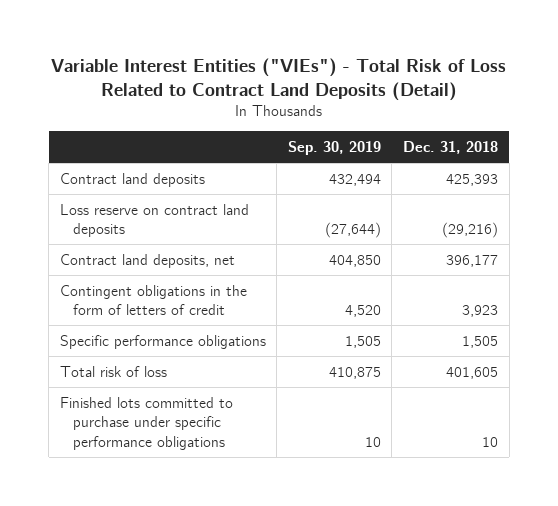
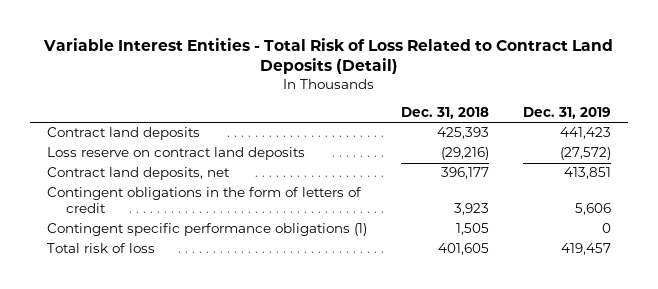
[50,58,506,101] Variable Interest Entities ("VIEs") - Total Risk of Loss Related to Contract Land Deposits (Detail) -> [43,37,614,75] Variable Interest Entities - Total Risk of Loss Related to Contract Land Deposits (Detail)
[287,140,381,155] Sep. 30, 2019 -> none
none -> [523,107,612,120] Dec. 31, 2019
[59,334,266,349] Specific performance obligations -> [46,223,367,237] Contingent specific performance obligations (1)
[59,396,233,450] Finished lots committed to purchase under specific performance obligations -> none

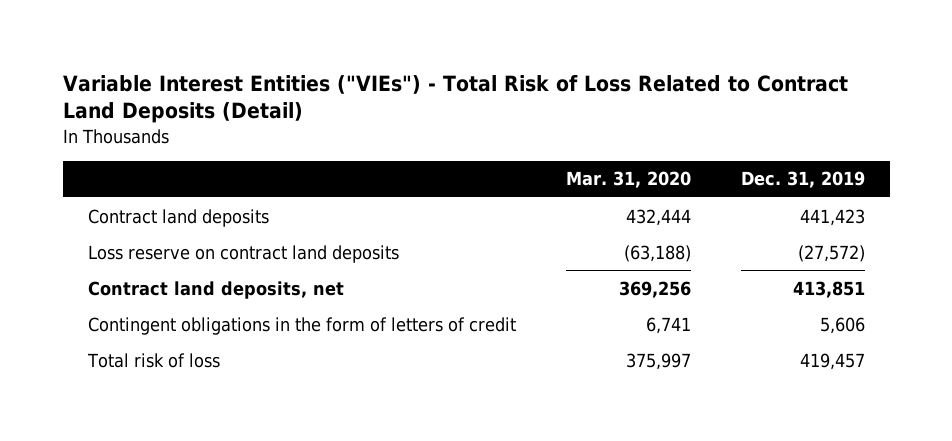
[43,37,614,75] Variable Interest Entities - Total Risk of Loss Related to Contract Land Deposits (Detail) -> [62,74,848,124] Variable Interest Entities ("VIEs") - Total Risk of Loss Related to Contract Land Deposits (Detail)
[401,107,490,120] Dec. 31, 2018 -> none
none -> [565,171,691,189] Mar. 31, 2020
[46,223,367,237] Contingent specific performance obligations (1) -> none

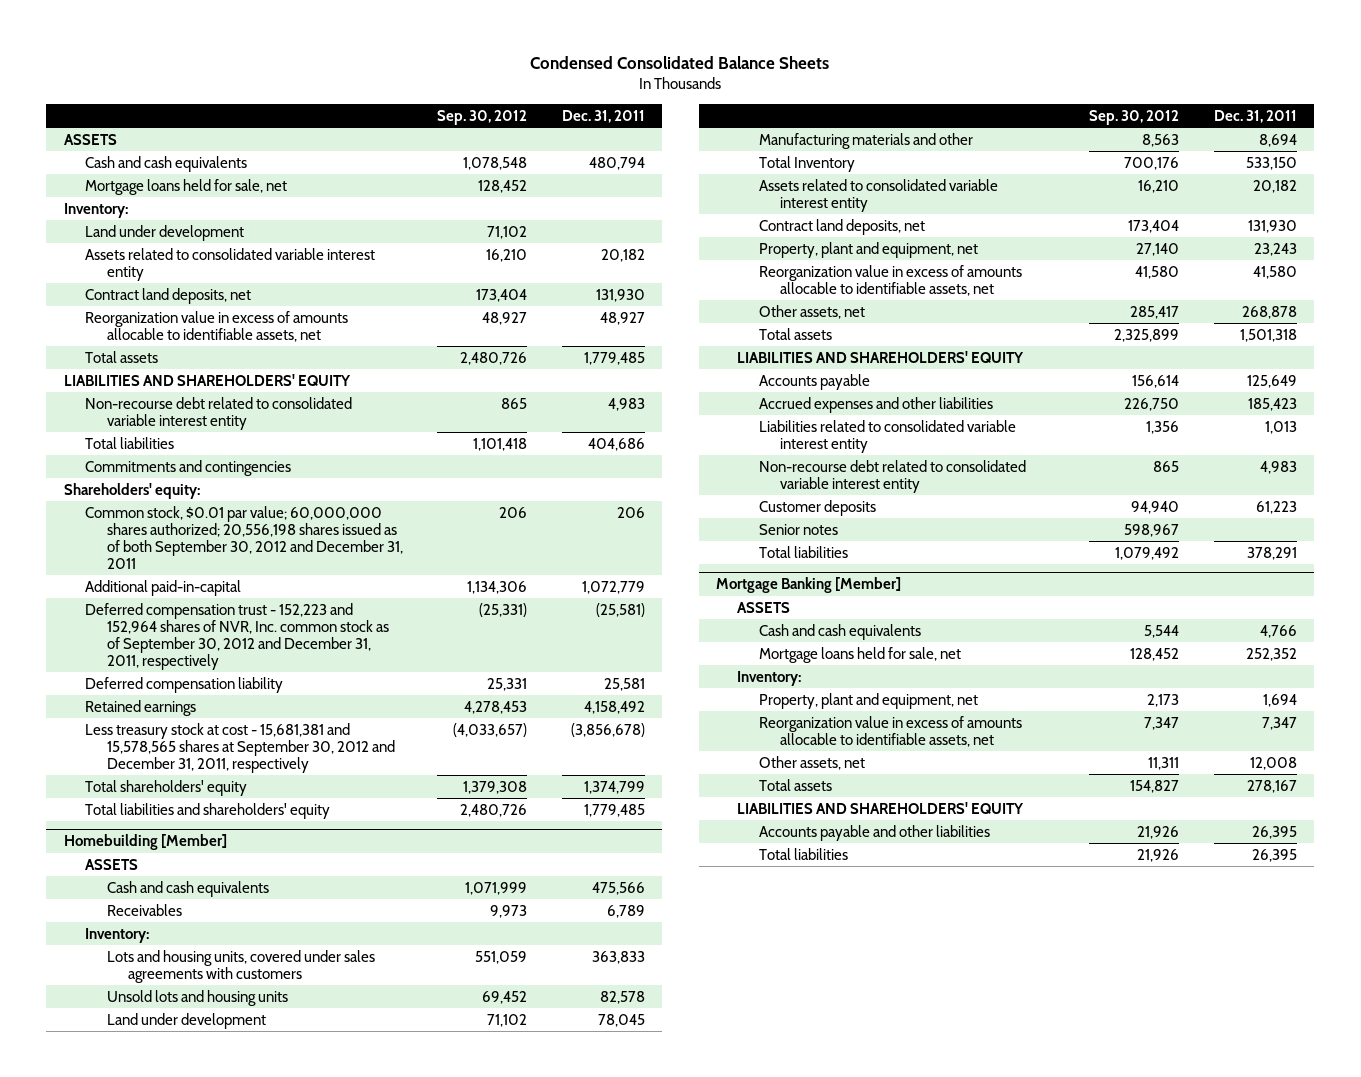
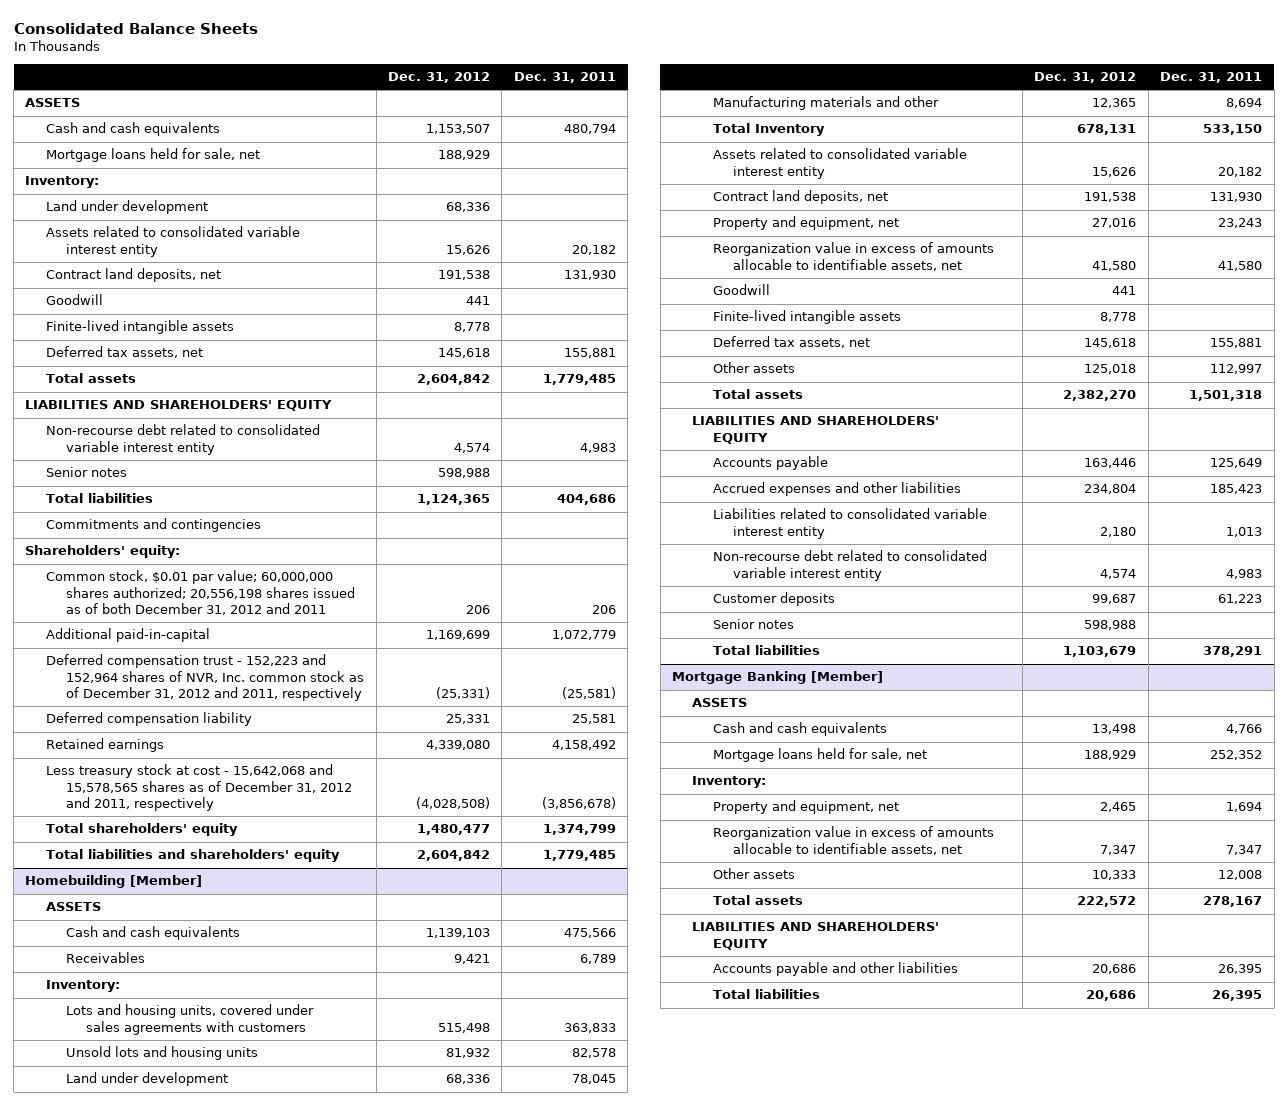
[530,56,830,70] Condensed Consolidated Balance Sheets -> [13,22,258,34] Consolidated Balance Sheets
[437,109,528,125] Sep. 30, 2012 -> none
none -> [387,72,490,84] Dec. 31, 2012
[85,310,349,342] Reorganization value in excess of amounts allocable to identifiable assets, net -> none
none -> [45,294,103,306] Goodwill
none -> [45,320,234,335] Finite-lived intangible assets
none -> [45,346,203,359] Deferred tax assets, net
none -> [45,467,127,478] Senior notes
[85,505,403,569] Common stock, $0.01 par value; 60,000,000 shares authorized; 20,556,198 shares issued as of both September 30, 2012 and December 31, 2011 -> [45,570,356,615] Common stock, $0.01 par value; 60,000,000 shares authorized; 20,556,198 shares issued as of both December 31, 2012 and 2011
[85,602,389,670] Deferred compensation trust - 152,223 and 152,964 shares of NVR, Inc. common stock as of September 30, 2012 and December 31, 2011, respectively -> [45,654,365,701] Deferred compensation trust - 152,223 and 152,964 shares of NVR, Inc. common stock as of December 31, 2012 and 2011, respectively
[85,722,395,773] Less treasury stock at cost - 15,681,381 and 15,578,565 shares at September 30, 2012 and December 31, 2011, respectively -> [45,764,353,811] Less treasury stock at cost - 15,642,068 and 15,578,565 shares as of December 31, 2012 and 2011, respectively
[758,241,978,258] Property, plant and equipment, net -> [712,216,899,231] Property and equipment, net
none -> [712,284,770,296] Goodwill
none -> [712,310,901,325] Finite-lived intangible assets
none -> [712,336,870,349] Deferred tax assets, net
[758,304,865,319] Other assets, net -> [712,362,795,374] Other assets
[1241,305,1297,319] 268,878 -> [1210,364,1263,375] 112,997
[758,692,978,709] Property, plant and equipment, net -> [712,800,899,815] Property and equipment, net
[758,755,865,770] Other assets, net -> [712,868,795,880] Other assets

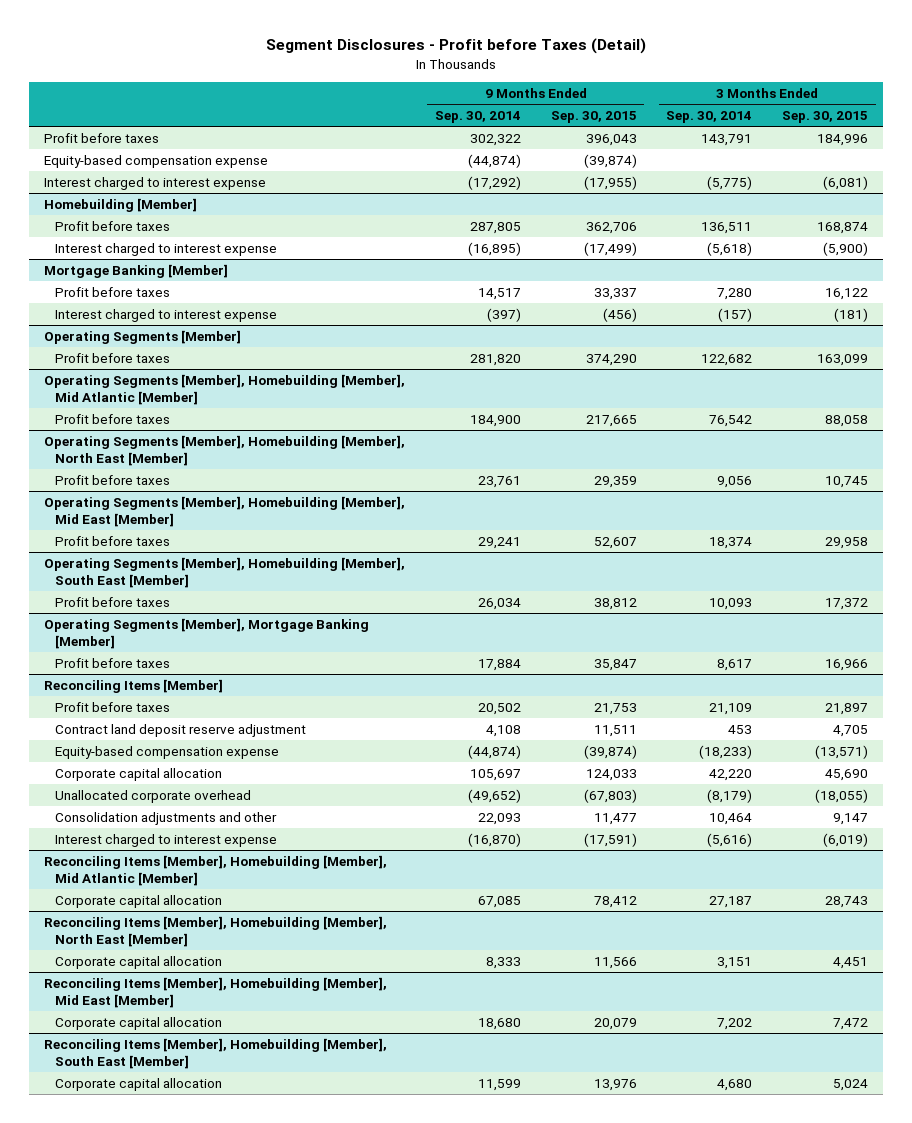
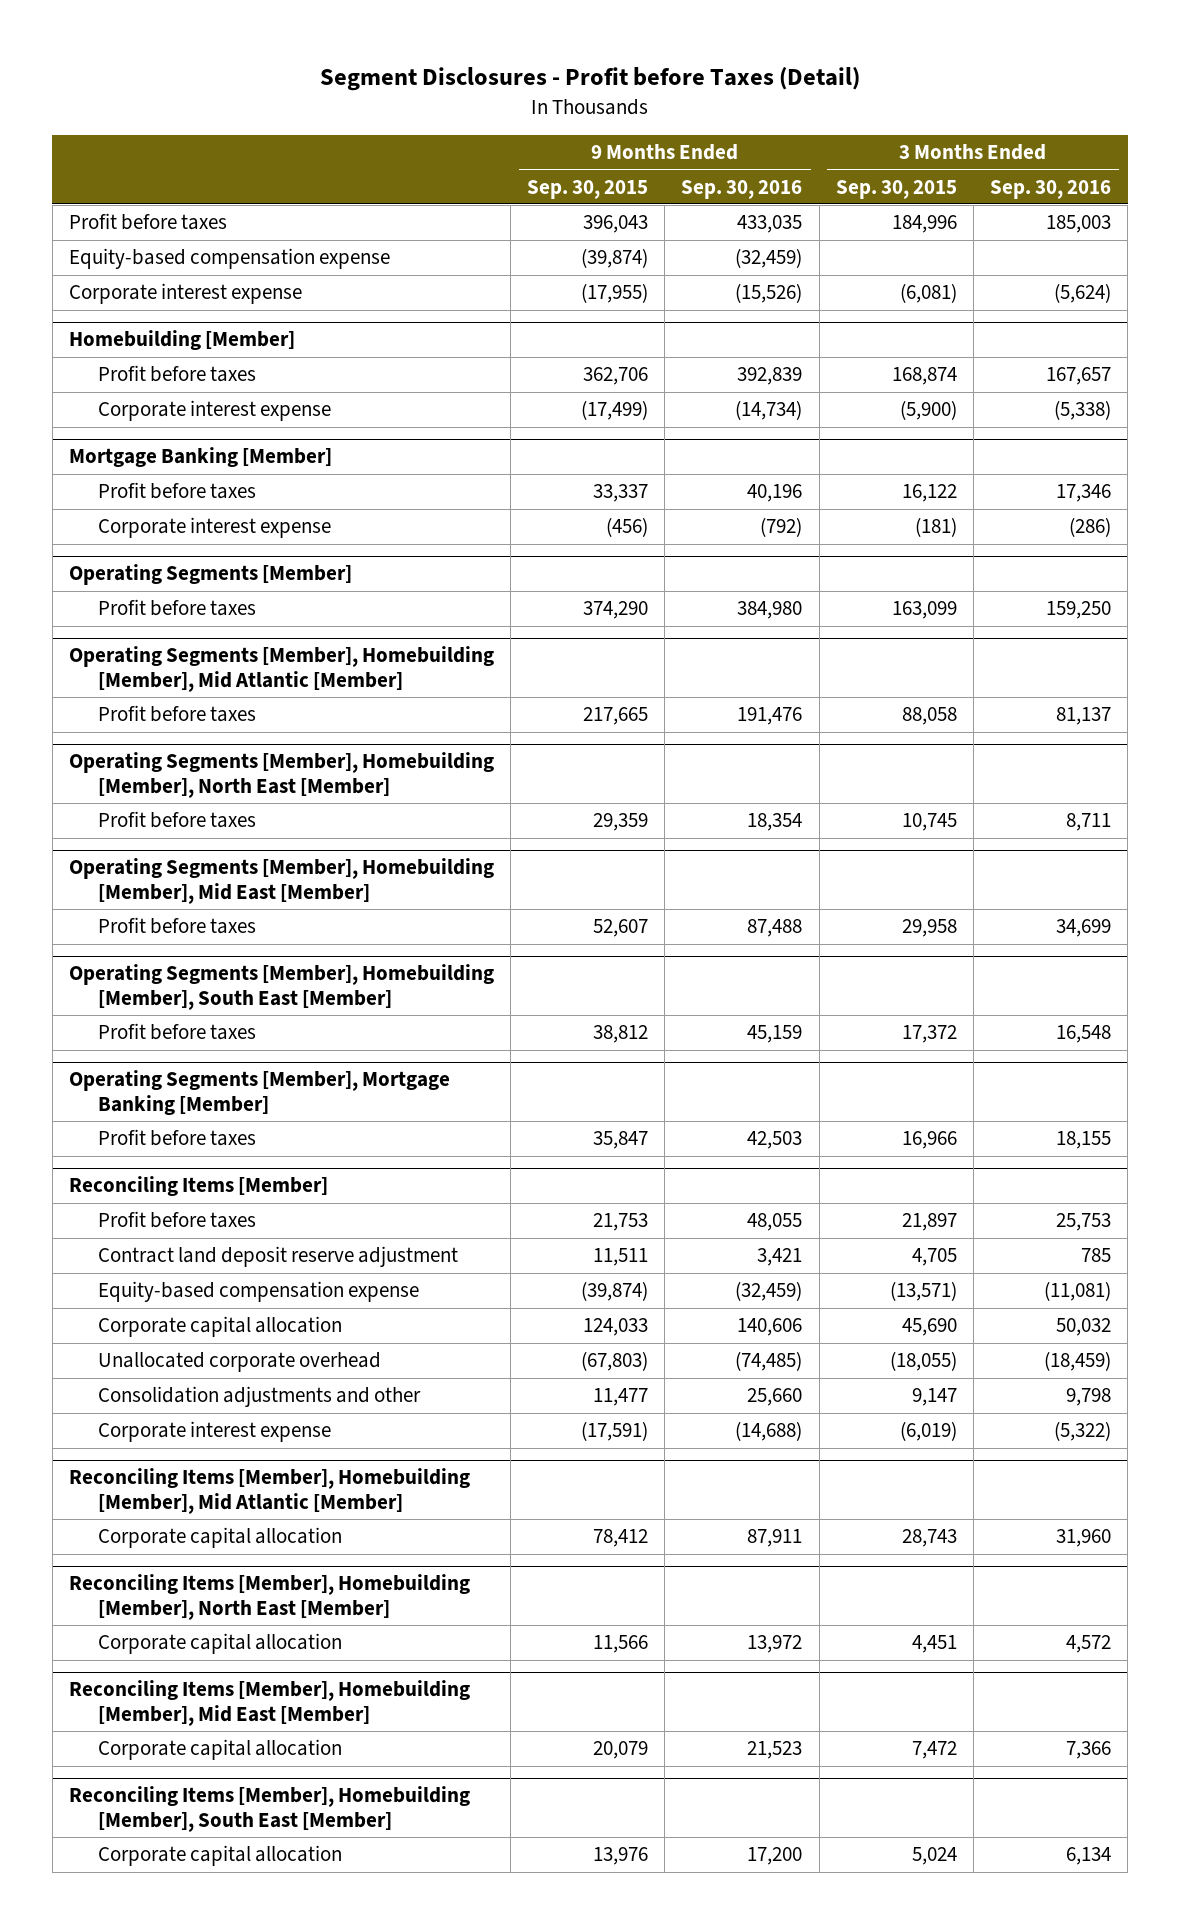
[434,111,521,124] Sep. 30, 2014 -> none
[666,111,753,124] Sep. 30, 2014 -> none
none -> [681,179,803,199] Sep. 30, 2016
none -> [990,179,1112,199] Sep. 30, 2016
[44,176,267,190] Interest charged to interest expense -> [68,283,302,305] Corporate interest expense
[54,242,277,256] Interest charged to interest expense -> [98,400,332,422] Corporate interest expense
[54,308,277,322] Interest charged to interest expense -> [98,517,332,539] Corporate interest expense
[54,833,277,847] Interest charged to interest expense -> [98,1421,332,1443] Corporate interest expense

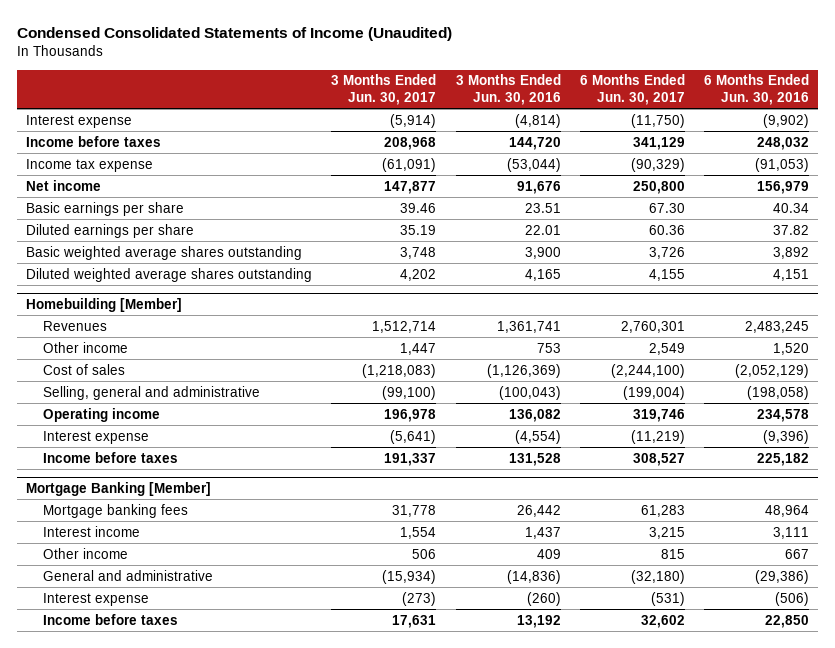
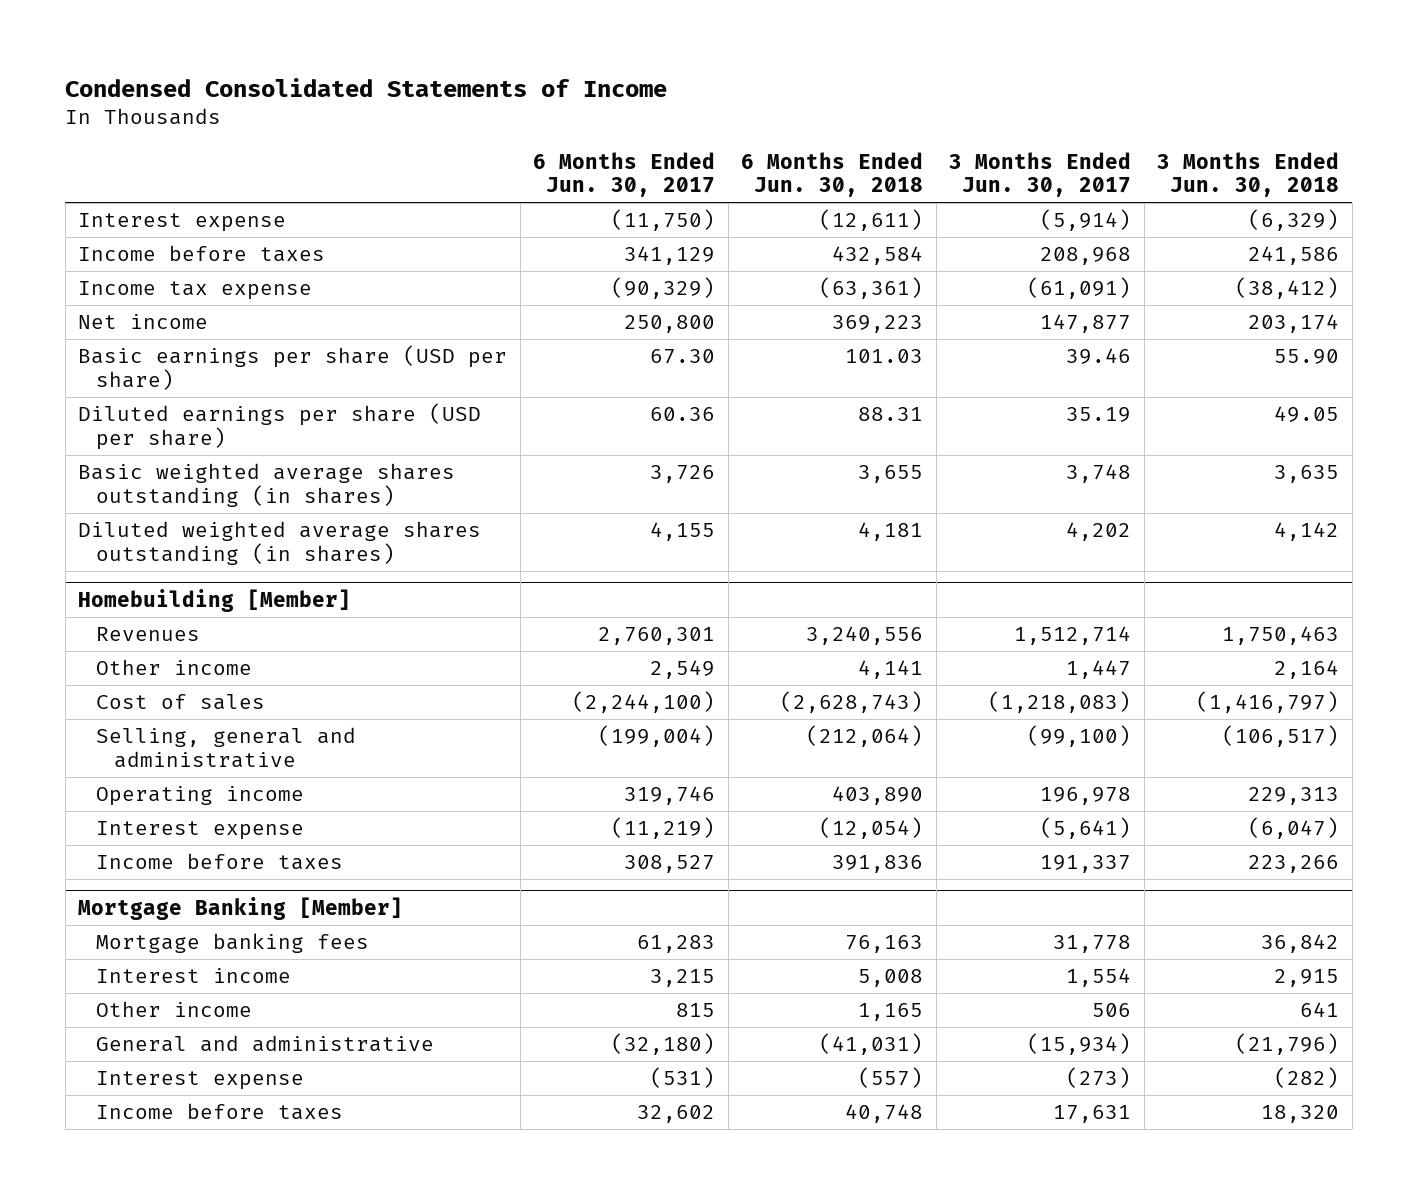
[16,26,452,41] Condensed Consolidated Statements of Income (Unaudited) -> [65,77,668,97] Condensed Consolidated Statements of Income
[455,74,561,105] 3 Months Ended Jun. 30, 2016 -> none
[703,74,809,105] 6 Months Ended Jun. 30, 2016 -> none
none -> [741,151,924,198] 6 Months Ended Jun. 30, 2018
none -> [1157,151,1340,198] 3 Months Ended Jun. 30, 2018
[26,201,185,216] Basic earnings per share -> [78,345,508,390] Basic earnings per share (USD per share)
[26,223,195,238] Diluted earnings per share -> [78,403,482,450] Diluted earnings per share (USD per share)
[26,245,303,260] Basic weighted average shares outstanding -> [78,463,456,507] Basic weighted average shares outstanding (in shares)
[26,267,313,282] Diluted weighted average shares outstanding -> [78,521,482,565] Diluted weighted average shares outstanding (in shares)

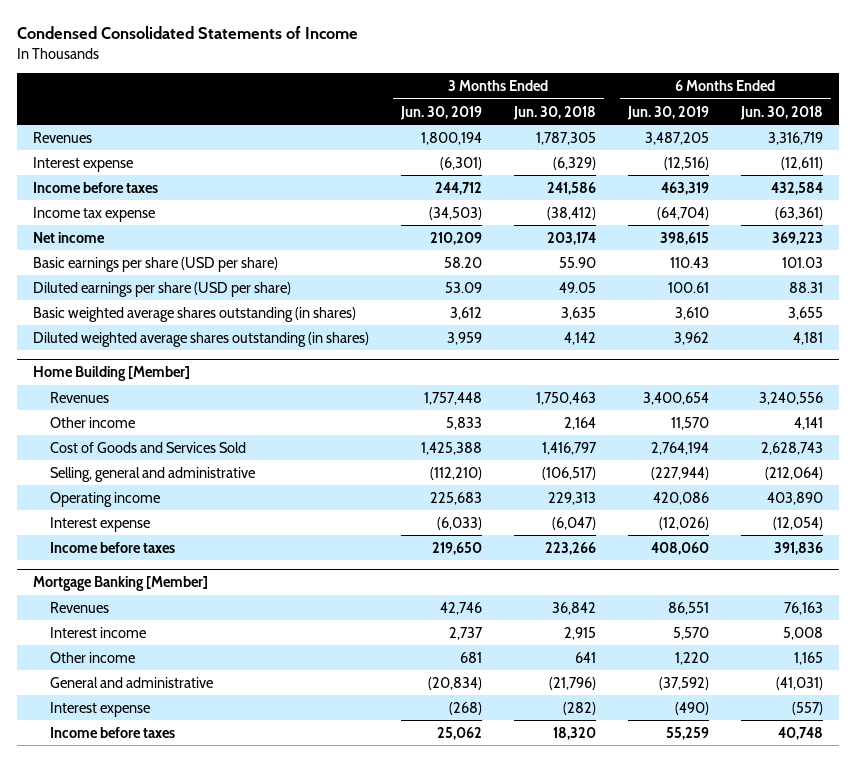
[533,151,716,198] 6 Months Ended Jun. 30, 2017 -> none
[949,151,1132,198] 3 Months Ended Jun. 30, 2017 -> none
none -> [399,105,482,120] Jun. 30, 2019
none -> [626,105,709,120] Jun. 30, 2019
none -> [32,131,92,143] Revenues
[78,588,352,612] Homebuilding [Member] -> none
none -> [32,365,190,381] Home Building [Member]
[95,694,265,711] Cost of sales -> none
none -> [49,441,246,453] Cost of Goods and Services Sold
[95,933,369,954] Mortgage banking fees -> [49,601,109,613] Revenues

